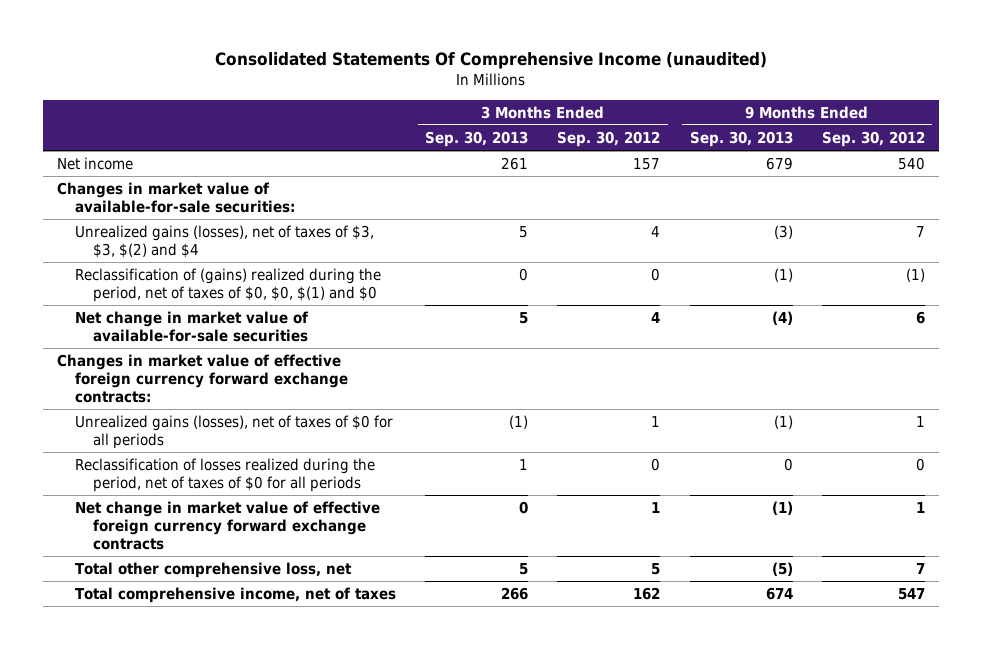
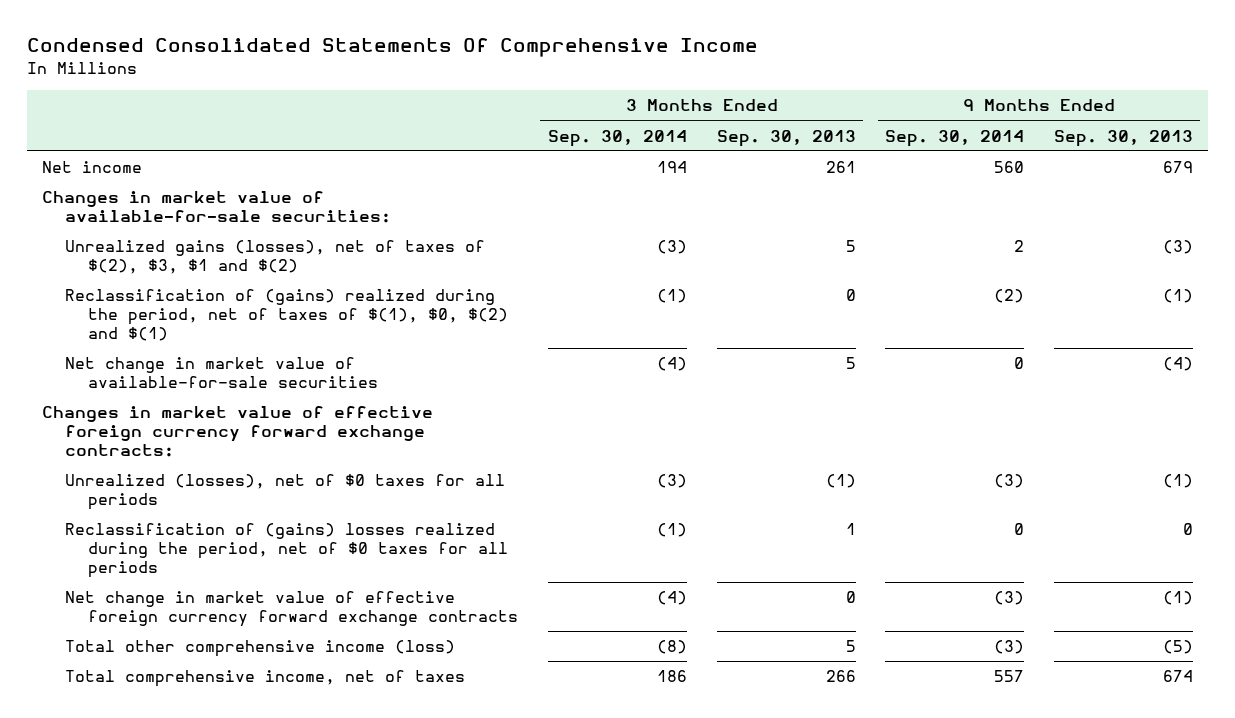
[214,52,767,70] Consolidated Statements Of Comprehensive Income (unaudited) -> [27,38,759,58] Condensed Consolidated Statements Of Comprehensive Income
[557,130,661,147] Sep. 30, 2012 -> none
[821,130,925,147] Sep. 30, 2012 -> none
none -> [547,129,687,147] Sep. 30, 2014
none -> [885,129,1025,147] Sep. 30, 2014
[75,224,375,258] Unrealized gains (losses), net of taxes of $3, $3, $(2) and $4 -> [65,240,486,275] Unrealized gains (losses), net of taxes of $(2), $3, $1 and $(2)
[75,267,382,302] Reclassification of (gains) realized during the period, net of taxes of $0, $0, $(1) and $0 -> [65,289,509,342] Reclassification of (gains) realized during the period, net of taxes of $(1), $0, $(2) and $(1)
[75,414,394,449] Unrealized gains (losses), net of taxes of $0 for all periods -> [65,474,506,511] Unrealized (losses), net of $0 taxes for all periods
[75,457,376,492] Reclassification of losses realized during the period, net of taxes of $0 for all periods -> [65,523,509,579] Reclassification of (gains) losses realized during the period, net of $0 taxes for all periods
[75,561,353,578] Total other comprehensive loss, net -> [65,640,456,658] Total other comprehensive income (loss)

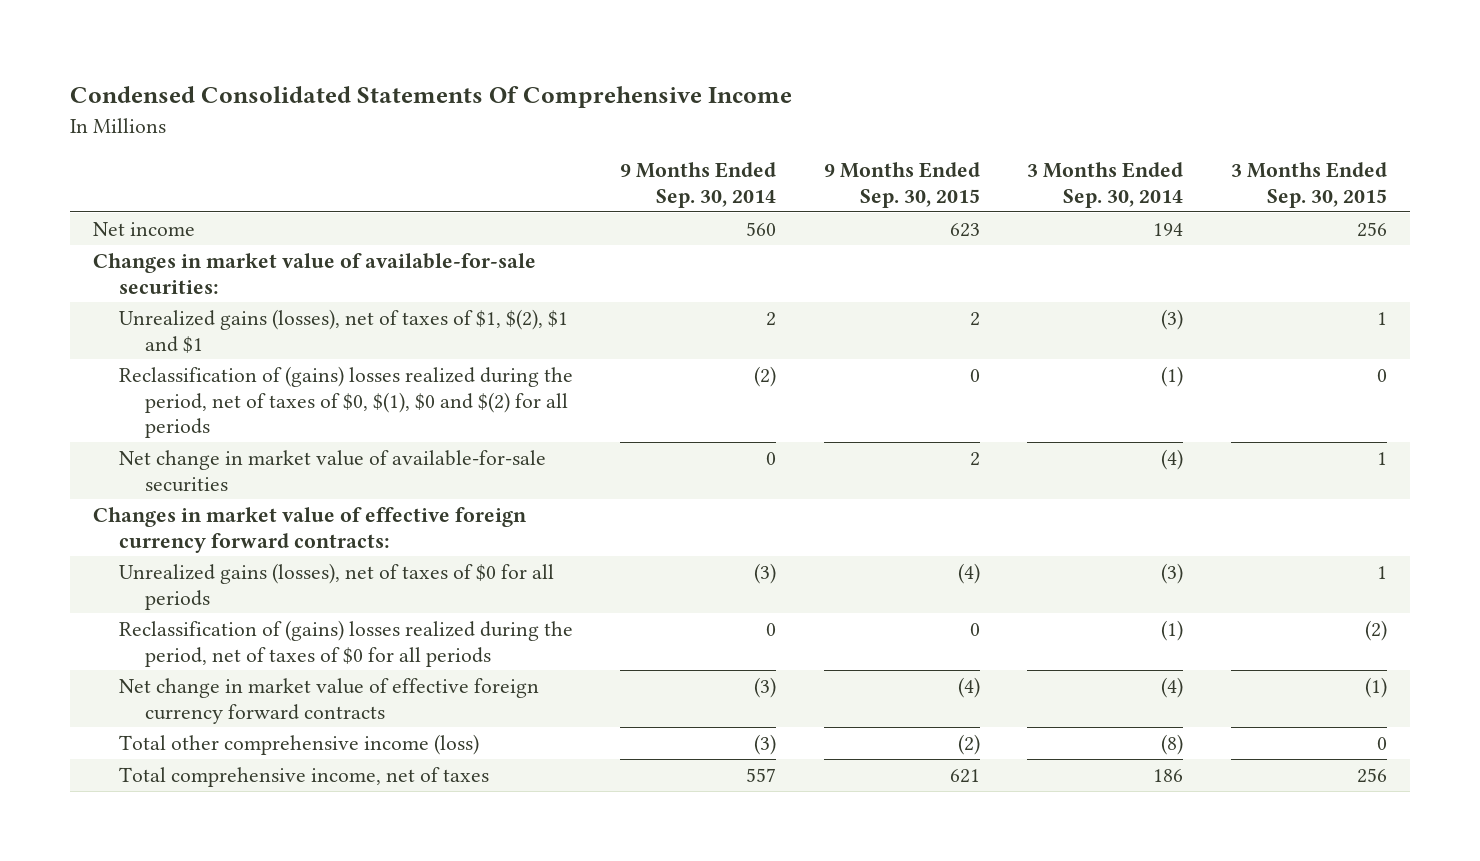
[716,129,856,147] Sep. 30, 2013 -> none
[1053,129,1193,147] Sep. 30, 2013 -> none
none -> [823,162,980,208] 9 Months Ended Sep. 30, 2015
none -> [1230,162,1387,208] 3 Months Ended Sep. 30, 2015
[65,240,486,275] Unrealized gains (losses), net of taxes of $(2), $3, $1 and $(2) -> [119,308,569,353] Unrealized gains (losses), net of taxes of $1, $(2), $1 and $1
[65,289,509,342] Reclassification of (gains) realized during the period, net of taxes of $(1), $0, $(2) and $(1) -> [119,365,574,439] Reclassification of (gains) losses realized during the period, net of taxes of $0, $(1), $0 and $(2) for all periods
[42,406,434,458] Changes in market value of effective foreign currency forward exchange contracts: -> [93,506,528,553] Changes in market value of effective foreign currency forward contracts:
[65,474,506,511] Unrealized (losses), net of $0 taxes for all periods -> [119,562,555,610] Unrealized gains (losses), net of taxes of $0 for all periods
[65,523,509,579] Reclassification of (gains) losses realized during the period, net of $0 taxes for all periods -> [119,619,574,667] Reclassification of (gains) losses realized during the period, net of taxes of $0 for all periods
[65,591,519,628] Net change in market value of effective foreign currency forward exchange contracts -> [119,677,540,724] Net change in market value of effective foreign currency forward contracts

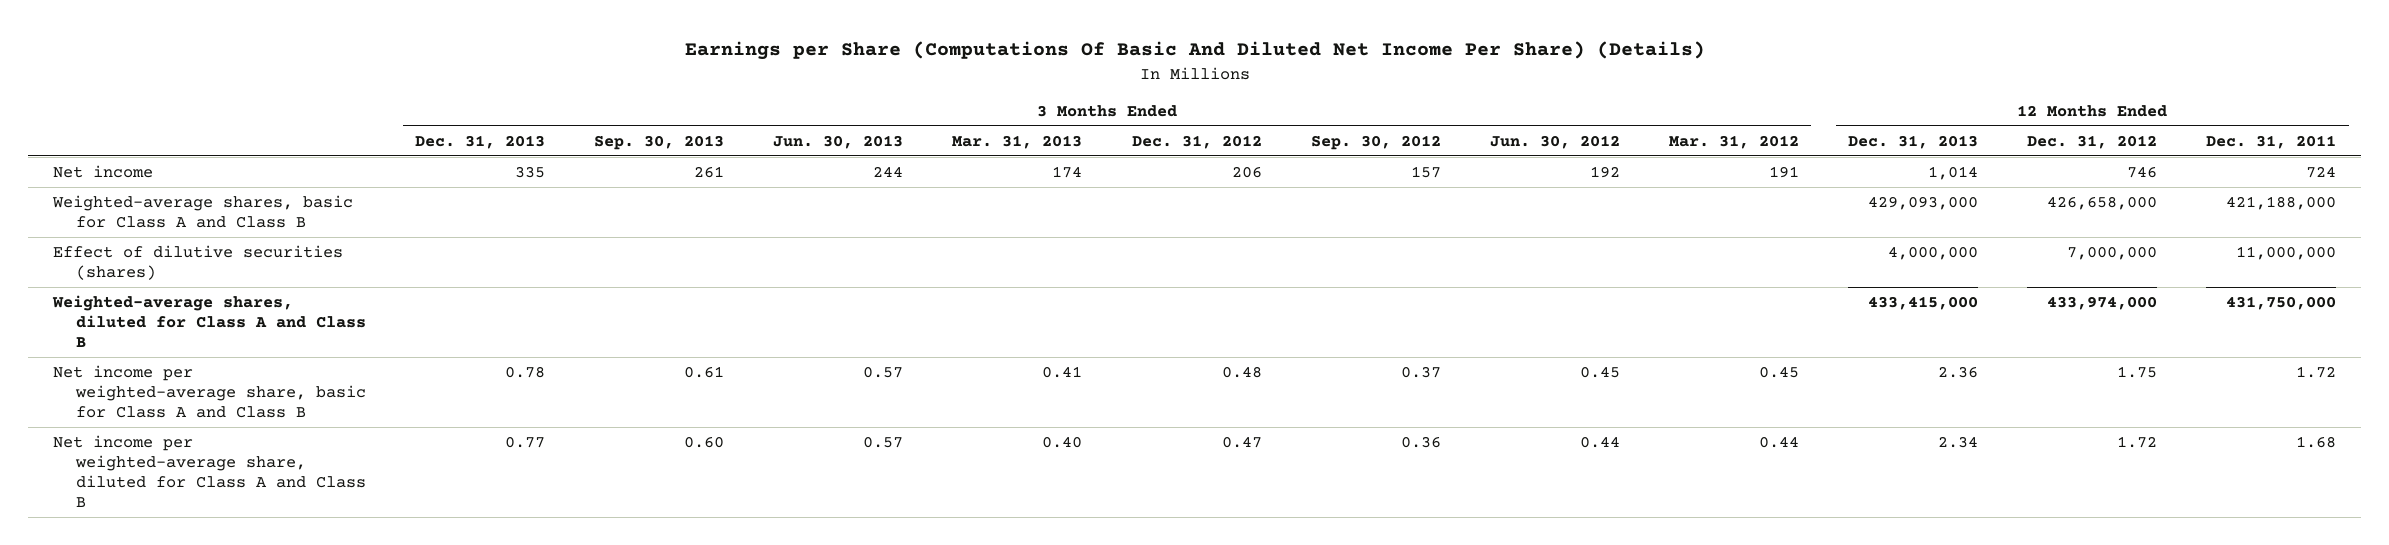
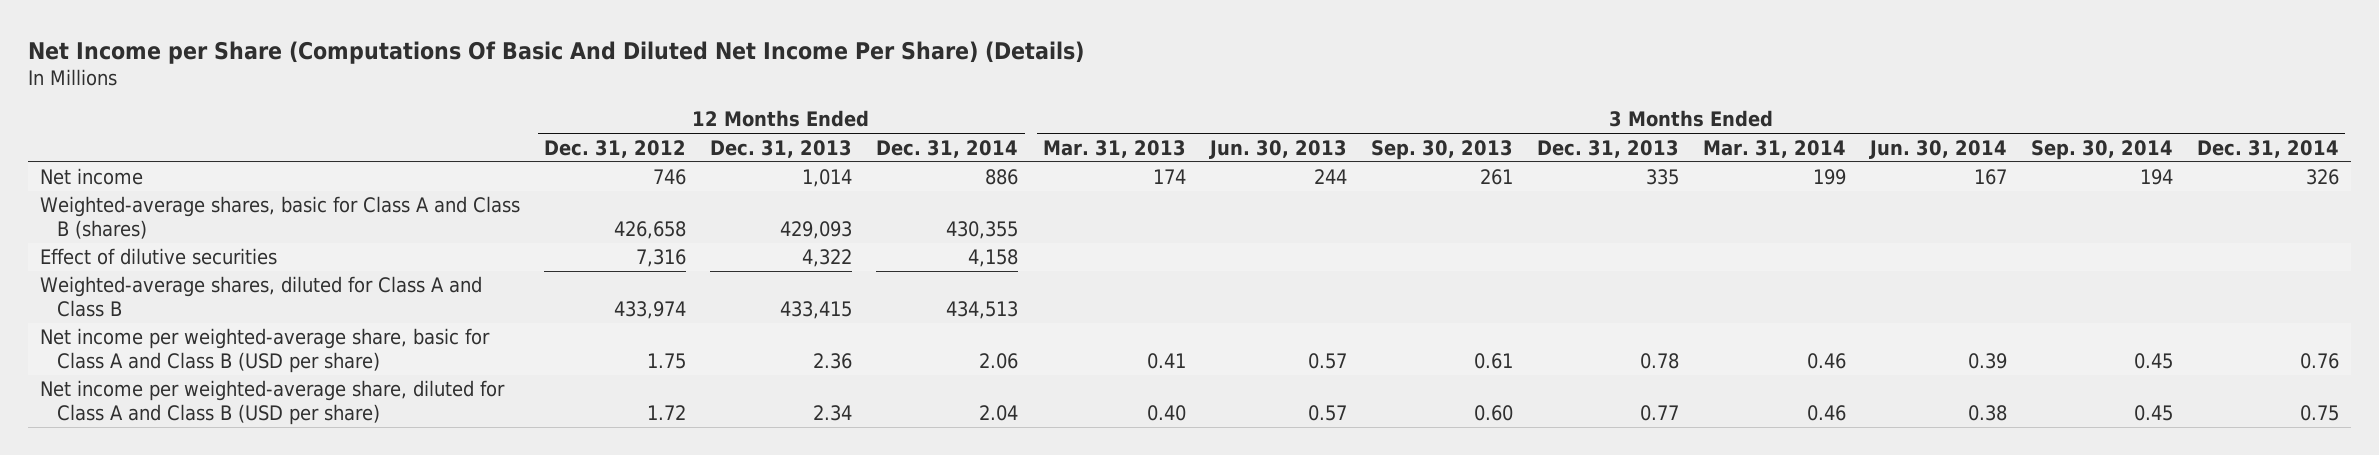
[684,41,1705,61] Earnings per Share (Computations Of Basic And Diluted Net Income Per Share) (Details) -> [28,40,1085,64] Net Income per Share (Computations Of Basic And Diluted Net Income Per Share) (Details)
[1131,134,1262,149] Dec. 31, 2012 -> none
[1310,134,1441,150] Sep. 30, 2012 -> none
[1489,134,1620,149] Jun. 30, 2012 -> none
[1668,134,1799,149] Mar. 31, 2012 -> none
[2206,134,2337,149] Dec. 31, 2011 -> none
none -> [876,139,1019,158] Dec. 31, 2014
none -> [1702,139,1846,158] Mar. 31, 2014
none -> [1869,139,2008,159] Jun. 30, 2014
none -> [2031,139,2174,160] Sep. 30, 2014
none -> [2197,139,2340,158] Dec. 31, 2014
[52,194,354,228] Weighted-average shares, basic for Class A and Class B -> [40,196,521,239] Weighted-average shares, basic for Class A and Class B (shares)
[1868,195,1979,210] 429,093,000 -> [780,220,853,239] 429,093
[2047,195,2158,210] 426,658,000 -> [614,220,687,239] 426,658
[53,244,344,280] Effect of dilutive securities (shares) -> [40,248,278,266] Effect of dilutive securities
[1888,245,1979,260] 4,000,000 -> [802,249,853,268] 4,322
[2067,245,2158,260] 7,000,000 -> [636,249,687,268] 7,316
[1868,295,1979,310] 433,415,000 -> [780,300,853,319] 433,415
[2047,295,2158,310] 433,974,000 -> [614,300,687,319] 433,974
[53,364,366,418] Net income per weighted-average share, basic for Class A and Class B -> [40,328,491,373] Net income per weighted-average share, basic for Class A and Class B (USD per share)
[53,434,366,507] Net income per weighted-average share, diluted for Class A and Class B -> [40,380,506,425] Net income per weighted-average share, diluted for Class A and Class B (USD per share)

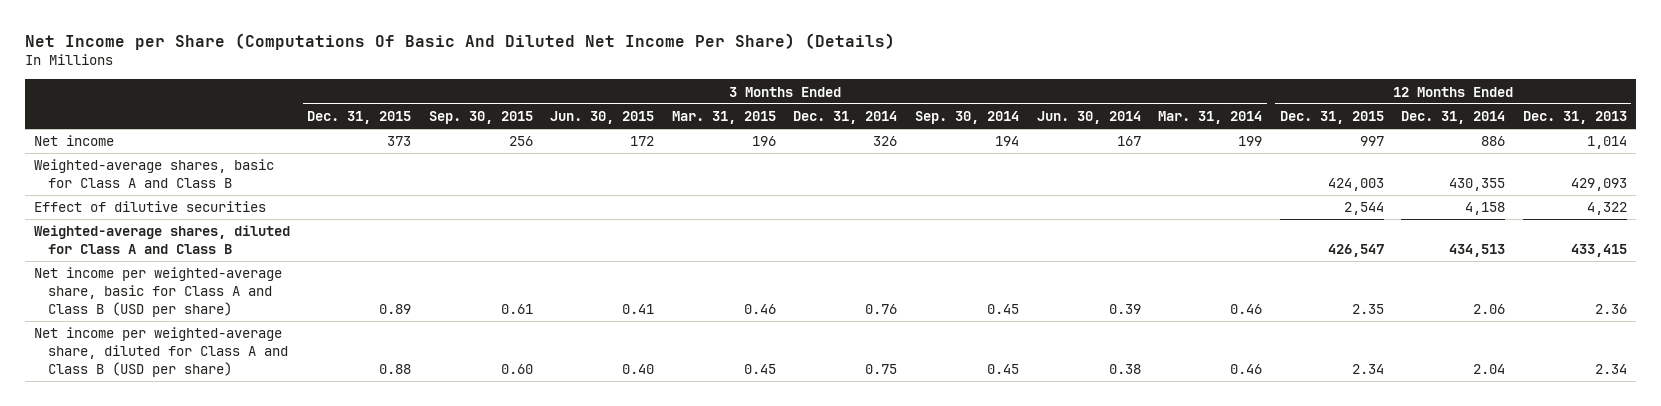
[544,139,687,158] Dec. 31, 2012 -> none
[1042,139,1186,158] Mar. 31, 2013 -> none
[1208,139,1347,159] Jun. 30, 2013 -> none
[1370,139,1513,160] Sep. 30, 2013 -> none
[1536,139,1679,158] Dec. 31, 2013 -> none
none -> [307,110,412,124] Dec. 31, 2015
none -> [428,110,533,124] Sep. 30, 2015
none -> [550,110,655,124] Jun. 30, 2015
none -> [671,110,776,124] Mar. 31, 2015
none -> [1279,110,1384,124] Dec. 31, 2015
[40,196,521,239] Weighted-average shares, basic for Class A and Class B (shares) -> [33,159,274,189] Weighted-average shares, basic for Class A and Class B

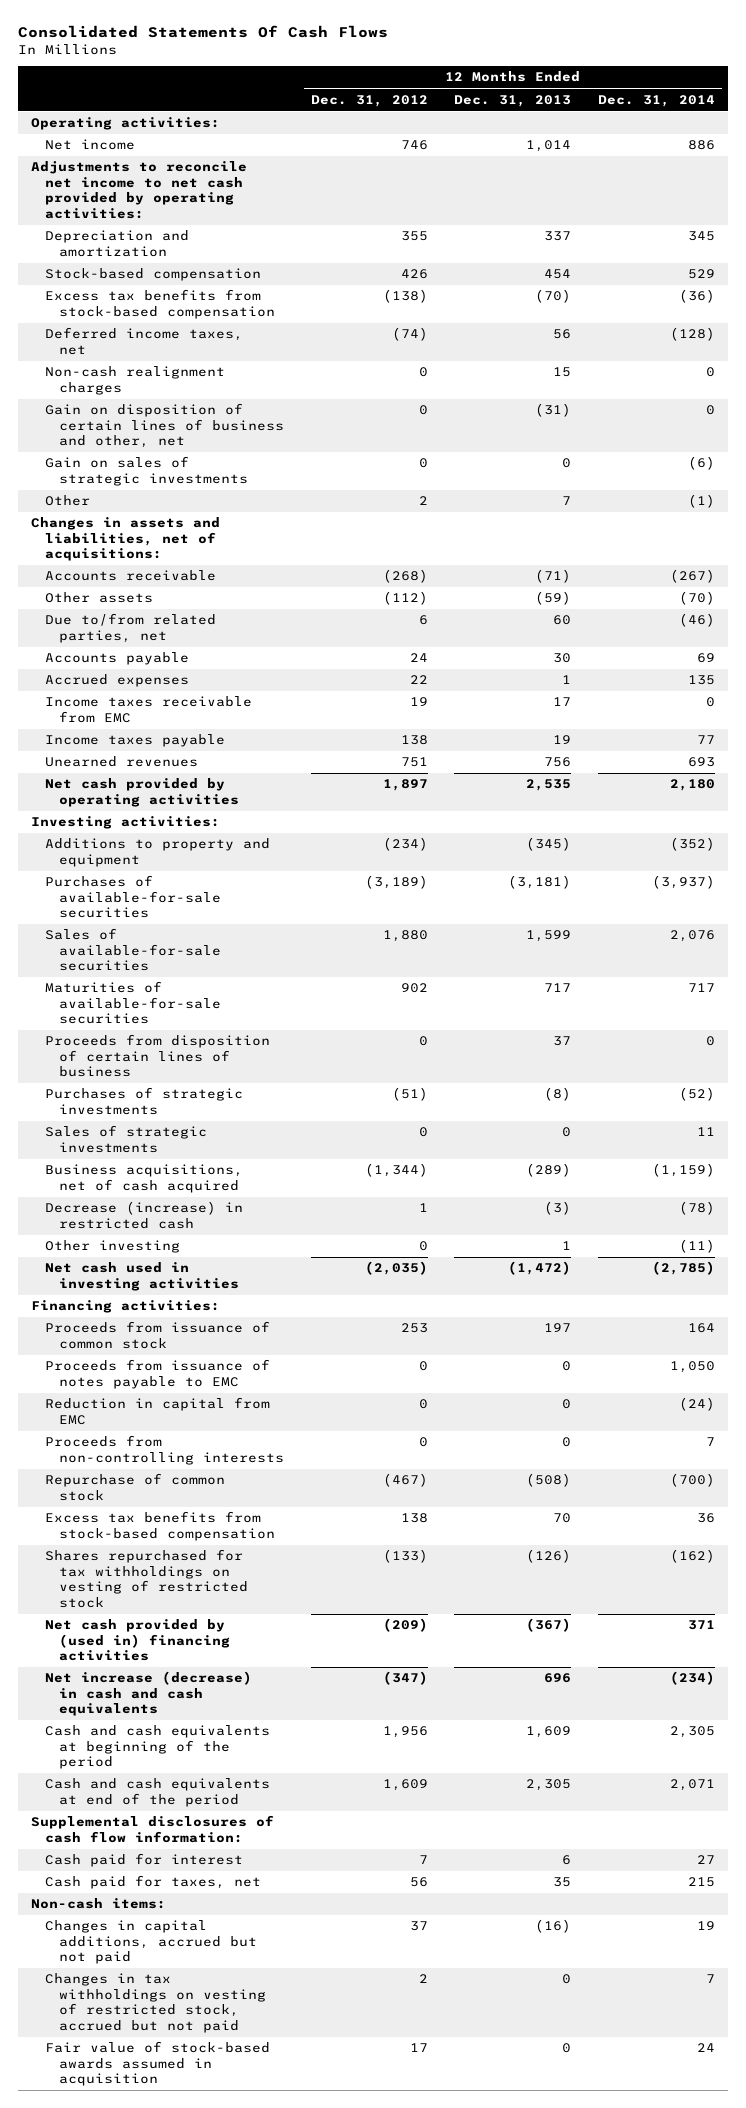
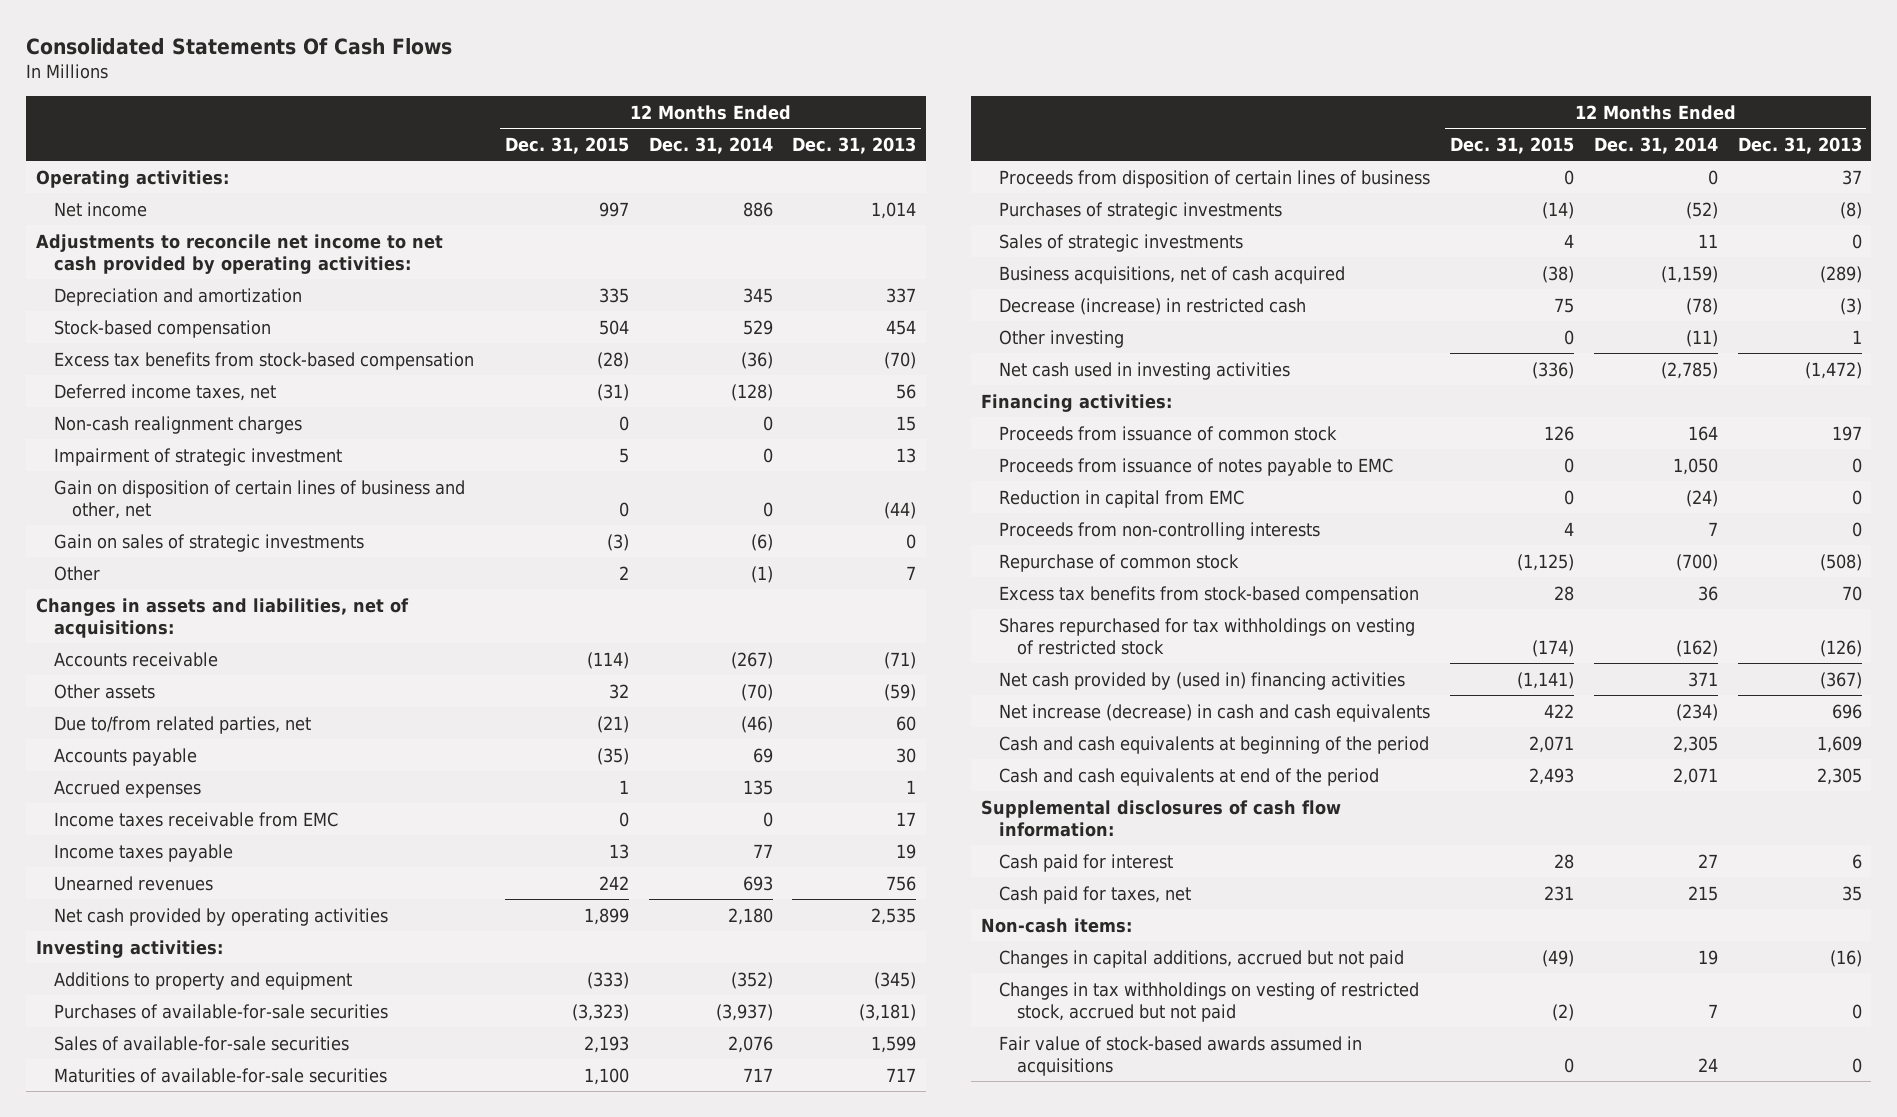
[310,94,428,107] Dec. 31, 2012 -> none
none -> [504,136,629,154] Dec. 31, 2015
none -> [53,447,342,466] Impairment of strategic investment
[535,403,572,418] (31) -> [884,501,917,519] (44)
[45,2041,271,2087] Fair value of stock-based awards assumed in acquisition -> [999,1035,1363,1076] Fair value of stock-based awards assumed in acquisitions

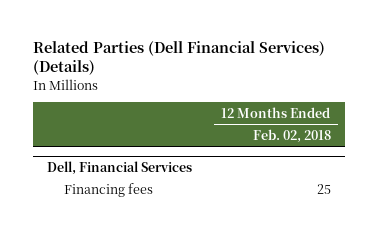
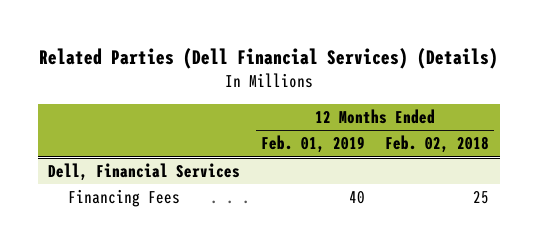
none -> [260,135,365,154] Feb. 01, 2019
[64,182,154,197] Financing fees -> [68,189,181,208] Financing Fees

